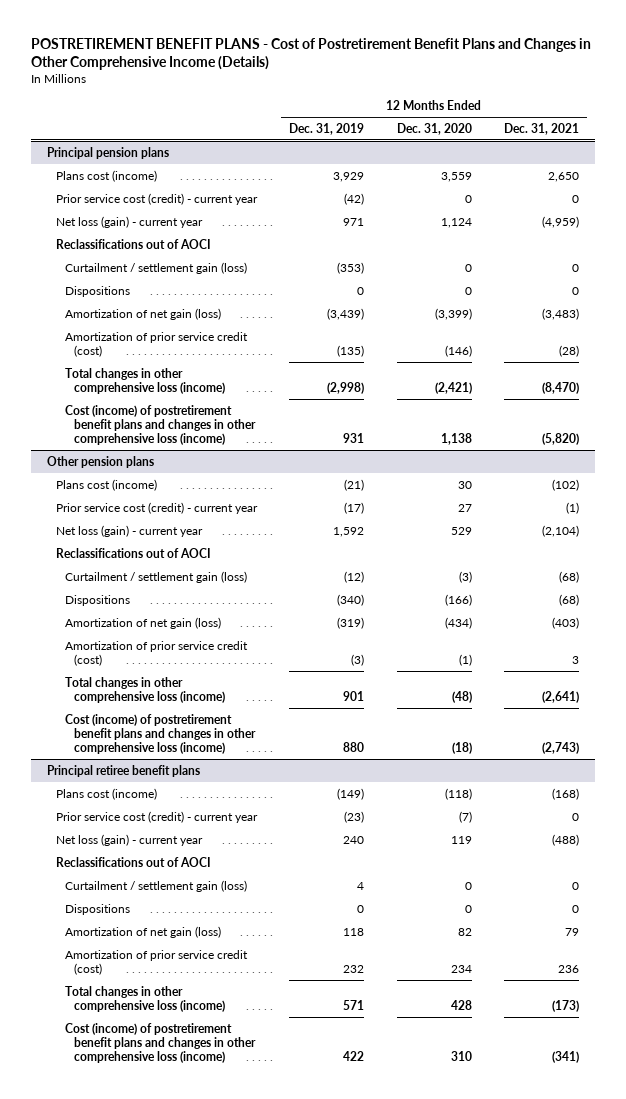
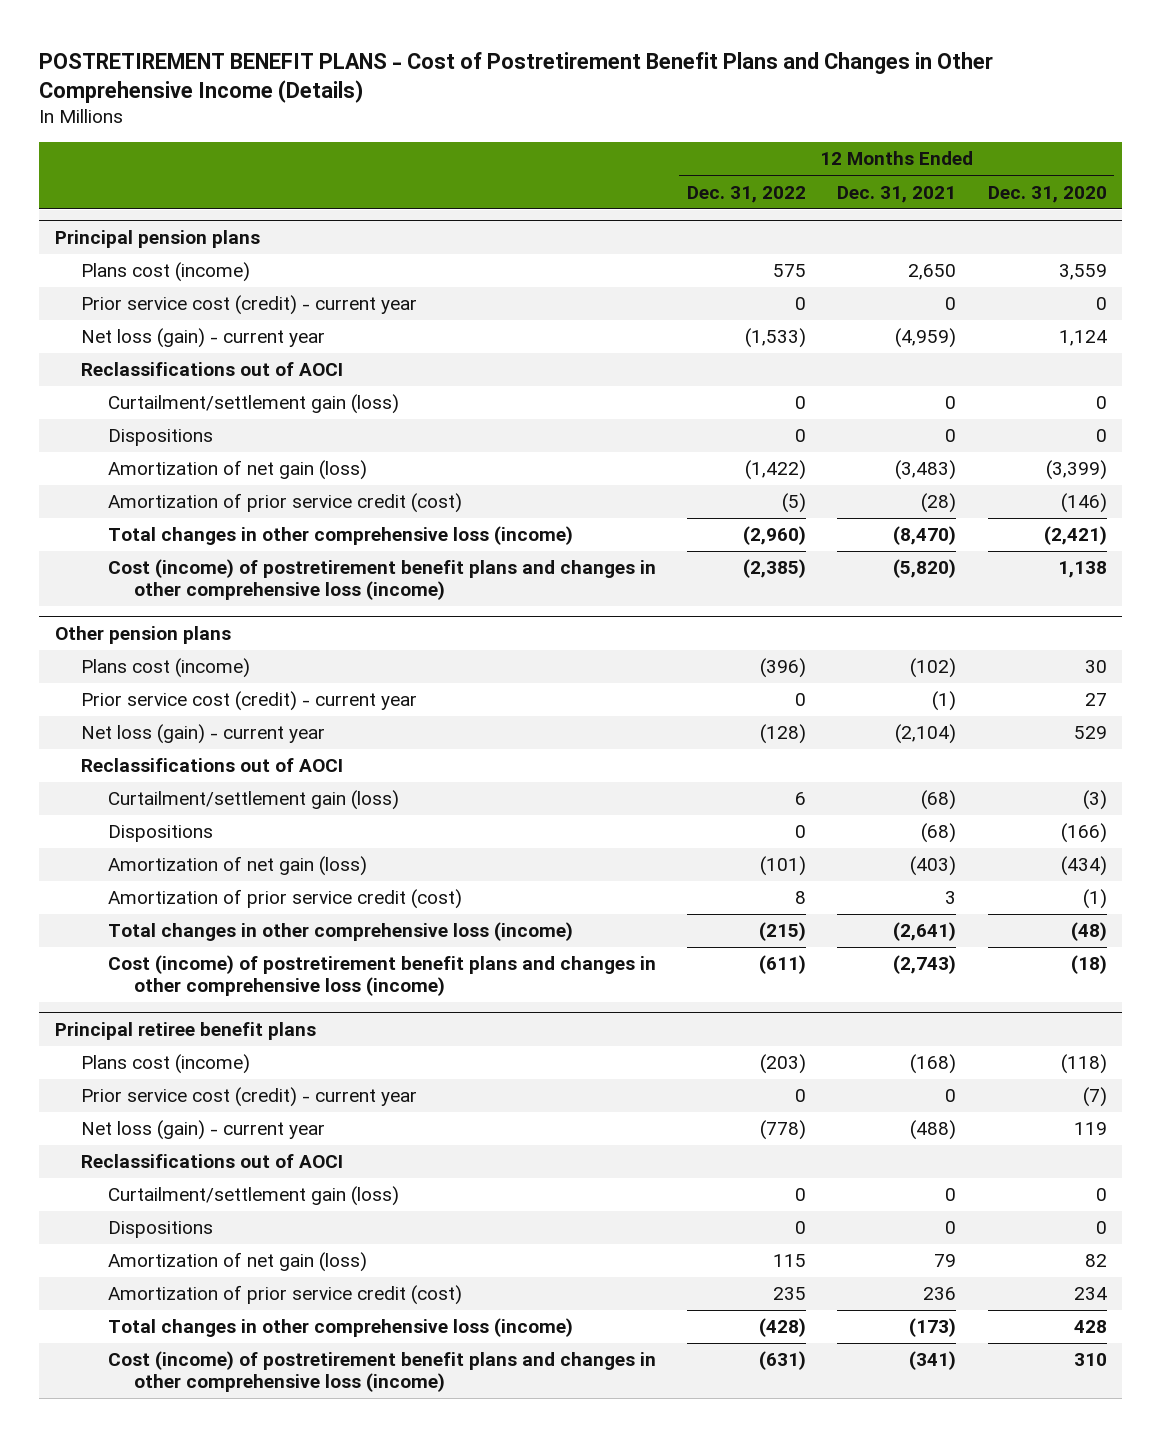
[289,122,365,135] Dec. 31, 2019 -> none
none -> [687,185,807,203] Dec. 31, 2022
[65,261,248,274] Curtailment / settlement gain (loss) -> [107,394,399,415] Curtailment/settlement gain (loss)
[65,570,248,583] Curtailment / settlement gain (loss) -> [107,790,399,811] Curtailment/settlement gain (loss)
[65,879,248,892] Curtailment / settlement gain (loss) -> [107,1186,399,1207] Curtailment/settlement gain (loss)

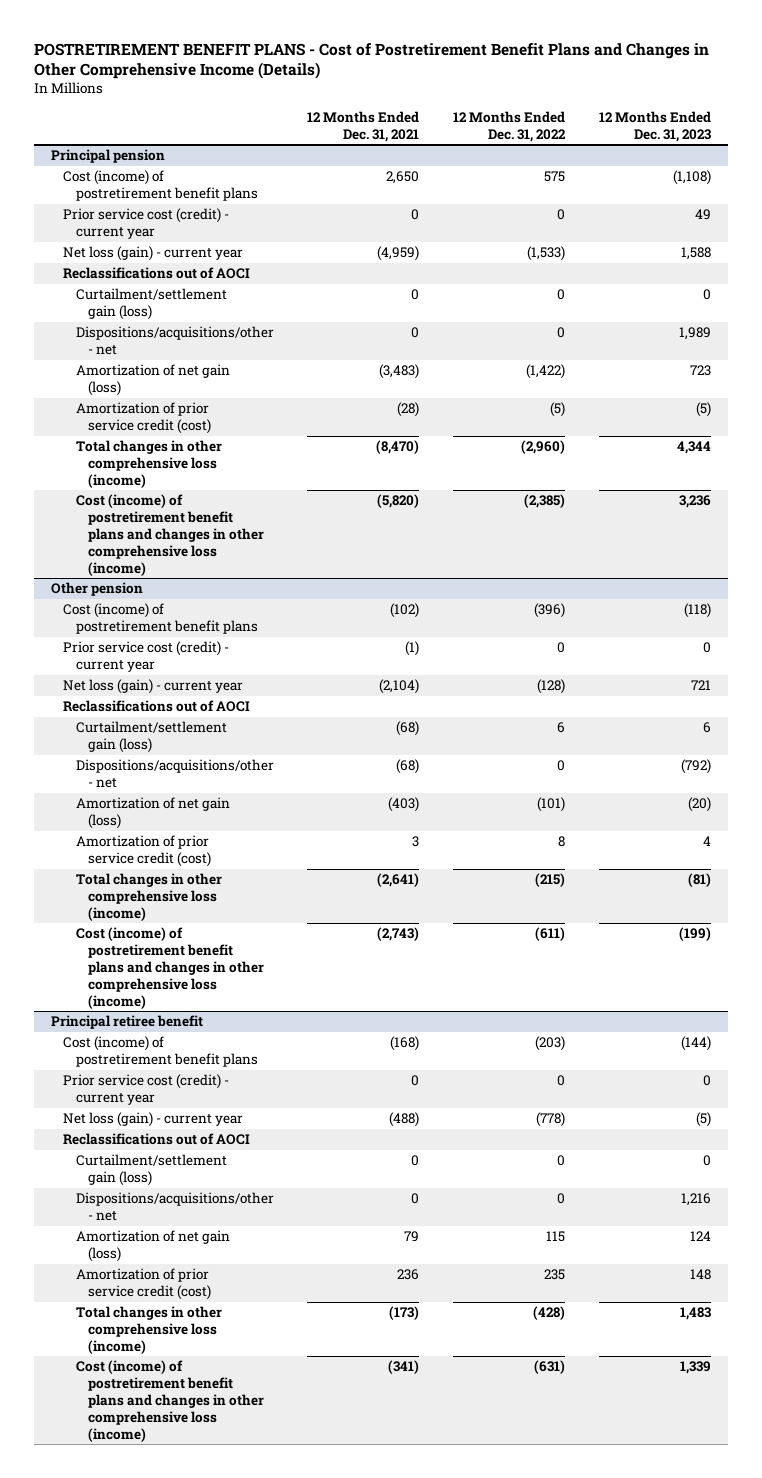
[987,185,1107,203] Dec. 31, 2020 -> none
none -> [598,110,711,142] 12 Months Ended Dec. 31, 2023
[54,230,260,249] Principal pension plans -> [51,149,166,164] Principal pension
[81,262,251,283] Plans cost (income) -> [63,170,258,201] Cost (income) of postretirement benefit plans
[107,429,213,447] Dispositions -> none
none -> [75,326,274,355] Dispositions/acquisitions/other - net
[54,626,231,645] Other pension plans -> [51,582,144,597] Other pension
[81,658,251,679] Plans cost (income) -> [63,603,258,634] Cost (income) of postretirement benefit plans
[107,825,213,843] Dispositions -> none
none -> [75,759,274,788] Dispositions/acquisitions/other - net
[54,1022,316,1041] Principal retiree benefit plans -> [51,1015,204,1030] Principal retiree benefit
[81,1054,251,1075] Plans cost (income) -> [63,1036,258,1067] Cost (income) of postretirement benefit plans
[107,1221,213,1239] Dispositions -> none
none -> [75,1192,274,1221] Dispositions/acquisitions/other - net

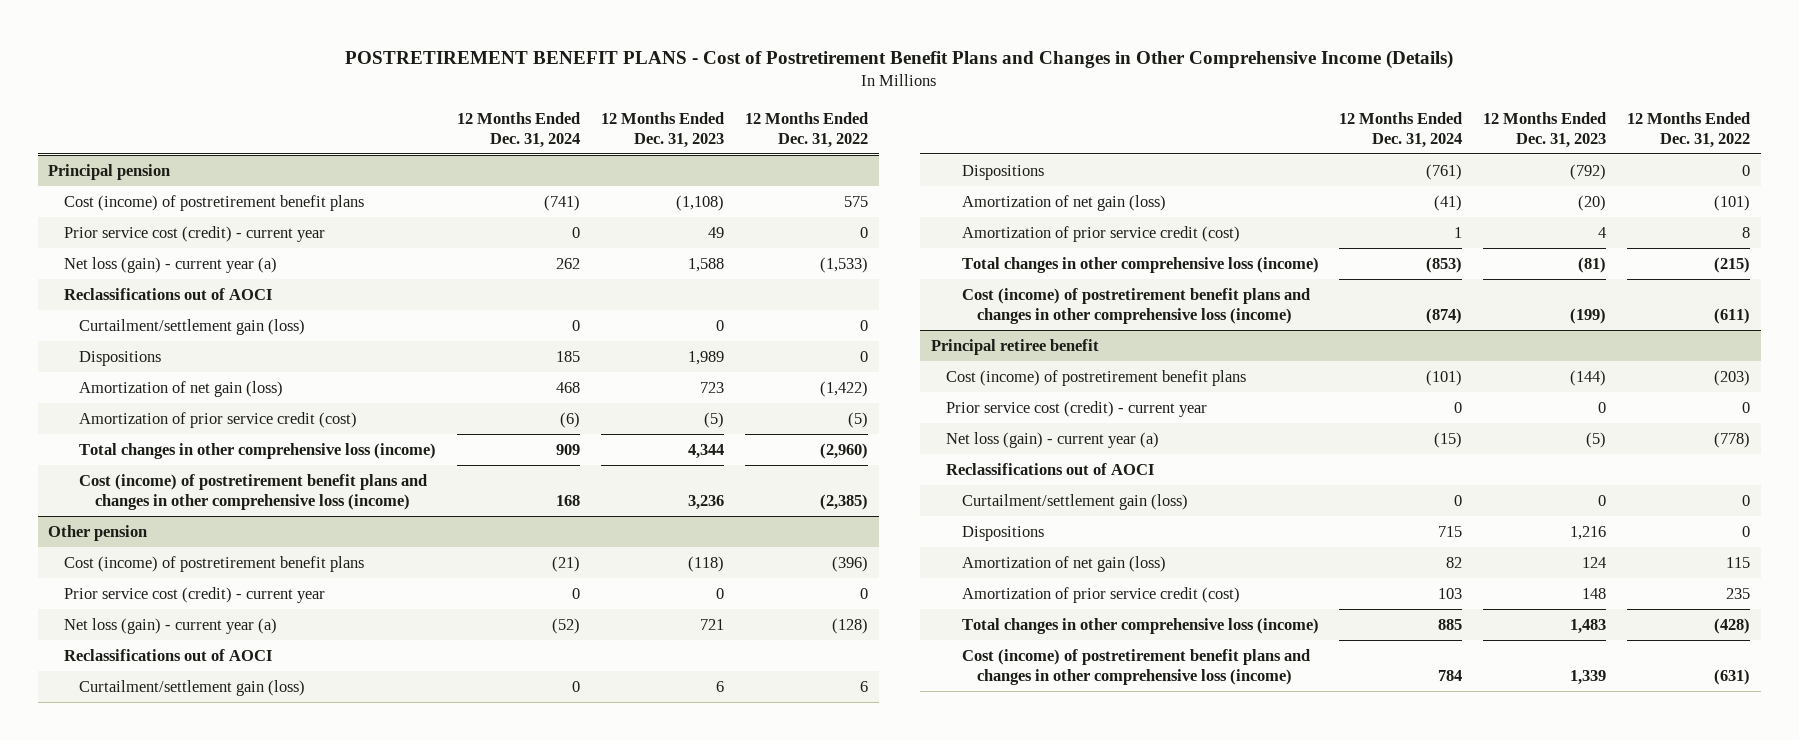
[307,110,420,142] 12 Months Ended Dec. 31, 2021 -> none
none -> [457,111,581,148] 12 Months Ended Dec. 31, 2024
[63,246,244,262] Net loss (gain) - current year -> [63,257,277,274] Net loss (gain) - current year (a)
[75,326,274,355] Dispositions/acquisitions/other - net -> [79,351,162,367] Dispositions
[63,679,244,695] Net loss (gain) - current year -> [63,618,277,635] Net loss (gain) - current year (a)
[75,759,274,788] Dispositions/acquisitions/other - net -> [961,165,1044,181] Dispositions
[63,1112,244,1128] Net loss (gain) - current year -> [946,432,1160,449] Net loss (gain) - current year (a)
[75,1192,274,1221] Dispositions/acquisitions/other - net -> [961,526,1044,542] Dispositions

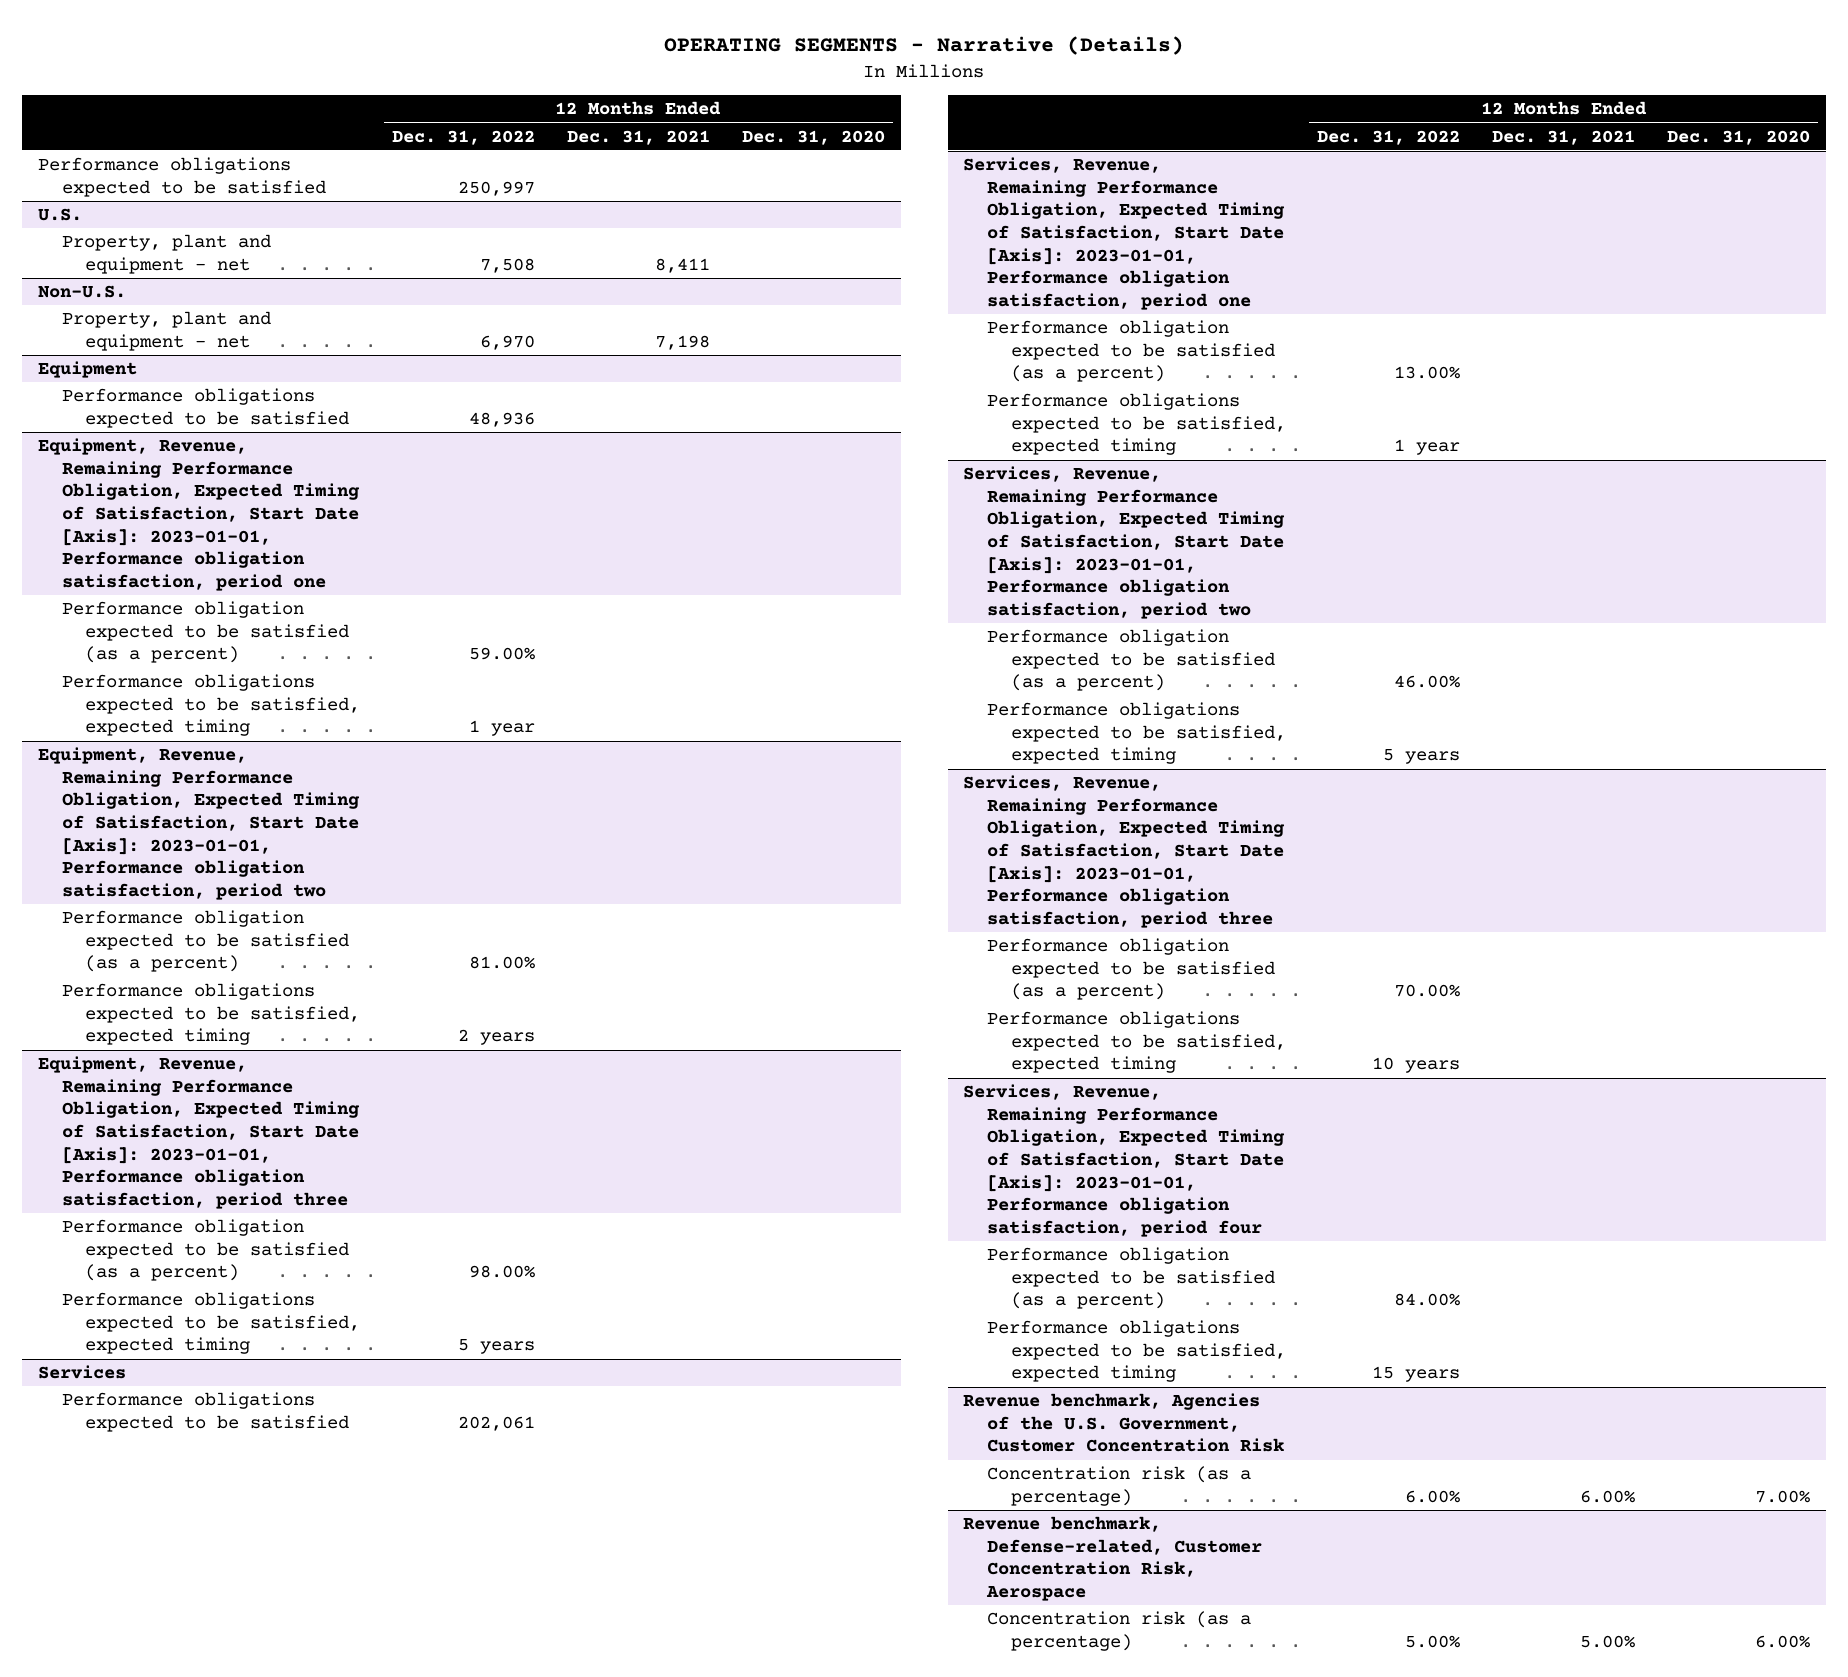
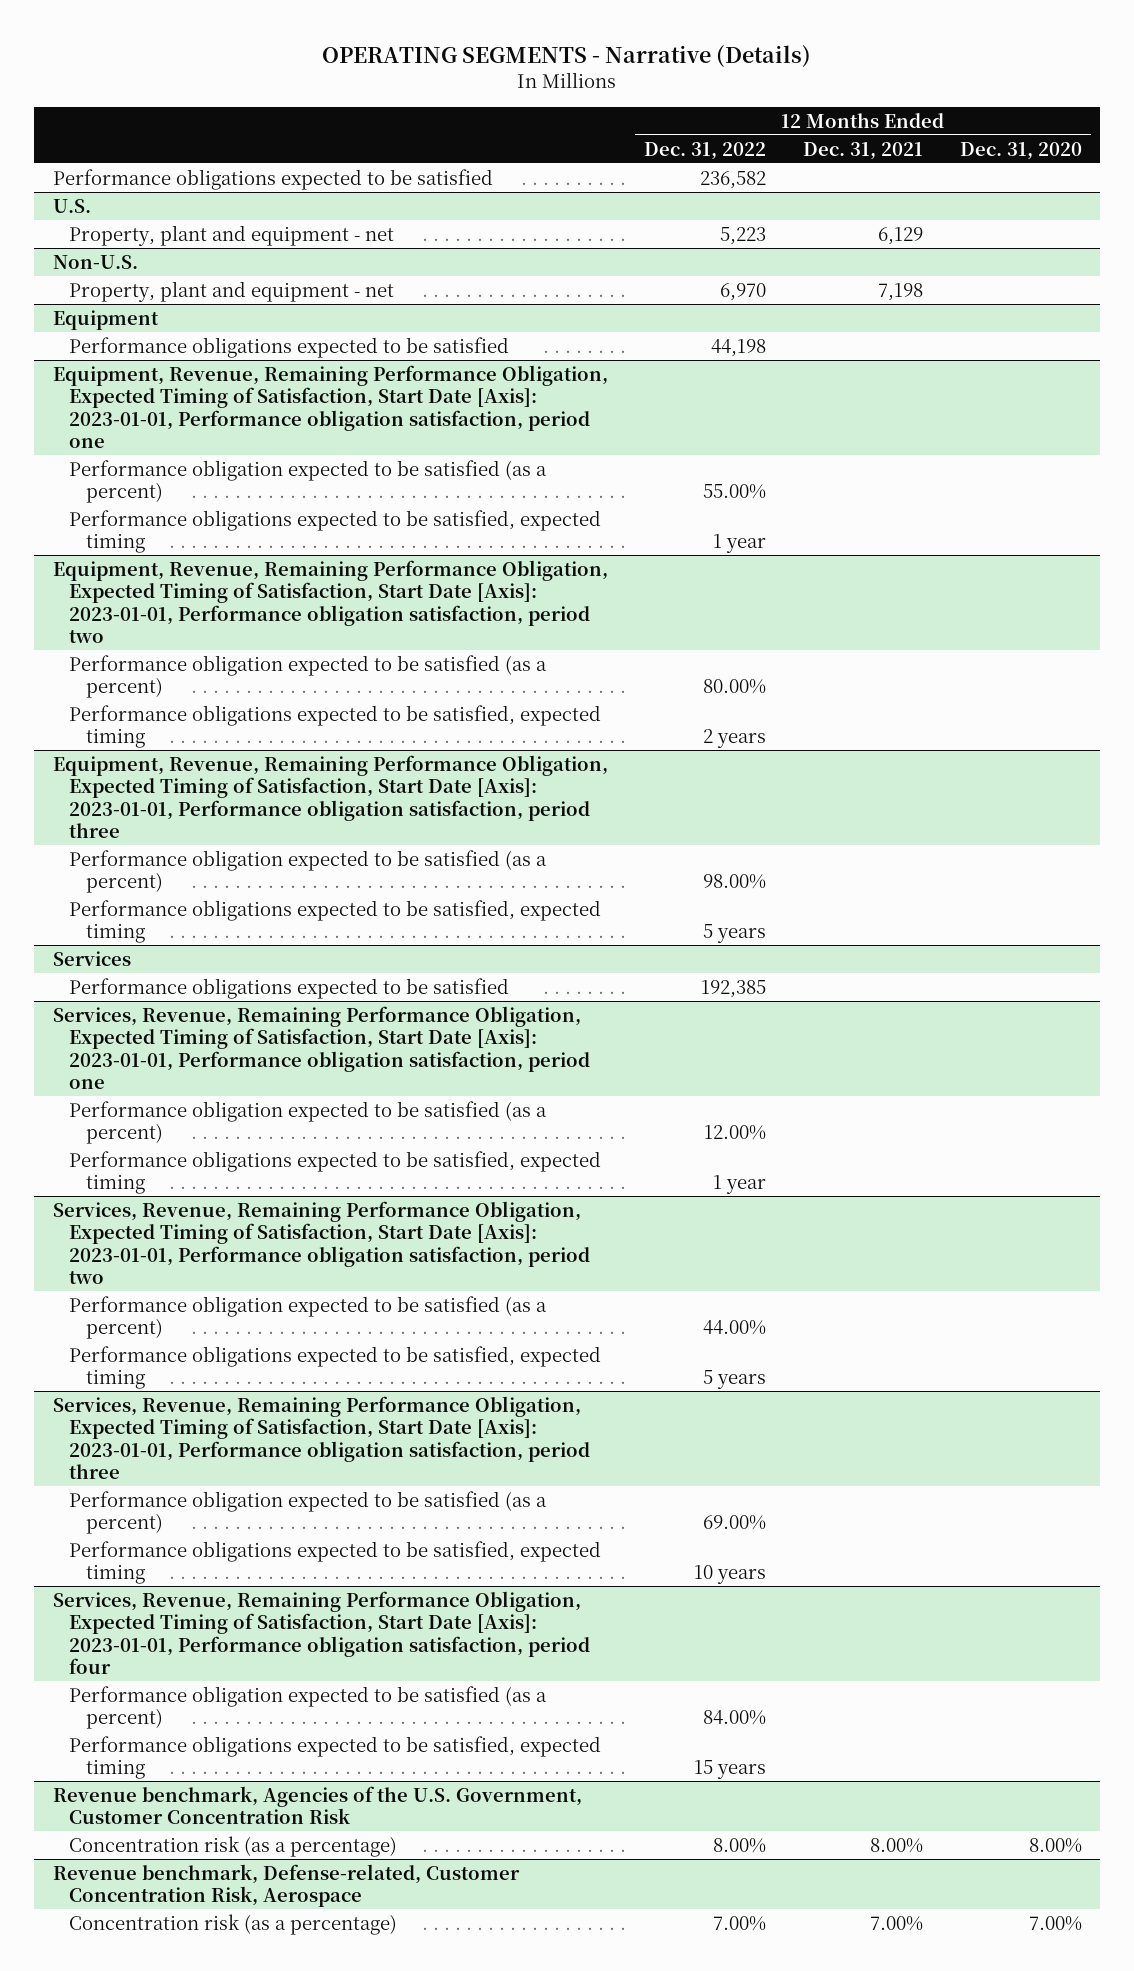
[457,180,535,196] 250,997 -> [700,170,767,189] 236,582
[479,257,535,273] 7,508 -> [720,226,767,245] 5,223
[654,257,710,273] 8,411 -> [877,226,923,245] 6,129
[468,411,535,427] 48,936 -> [711,338,767,357] 44,198
[468,647,535,661] 59.00% -> [703,484,767,500] 55.00%
[468,956,535,970] 81.00% -> [703,679,767,695] 80.00%
[457,1415,535,1431] 202,061 -> [701,979,767,998] 192,385
[1394,366,1461,380] 13.00% -> [704,1125,767,1141] 12.00%
[1394,675,1461,689] 46.00% -> [703,1320,767,1336] 44.00%
[1394,984,1461,998] 70.00% -> [703,1515,767,1531] 69.00%
[1405,1489,1461,1503] 6.00% -> [713,1837,767,1853] 8.00%
[1580,1489,1636,1503] 6.00% -> [869,1837,923,1853] 8.00%
[1755,1489,1811,1503] 7.00% -> [1028,1837,1082,1853] 8.00%
[1405,1634,1461,1648] 5.00% -> [713,1915,767,1931] 7.00%
[1580,1634,1636,1648] 5.00% -> [869,1915,923,1931] 7.00%
[1755,1634,1811,1648] 6.00% -> [1028,1915,1082,1931] 7.00%

